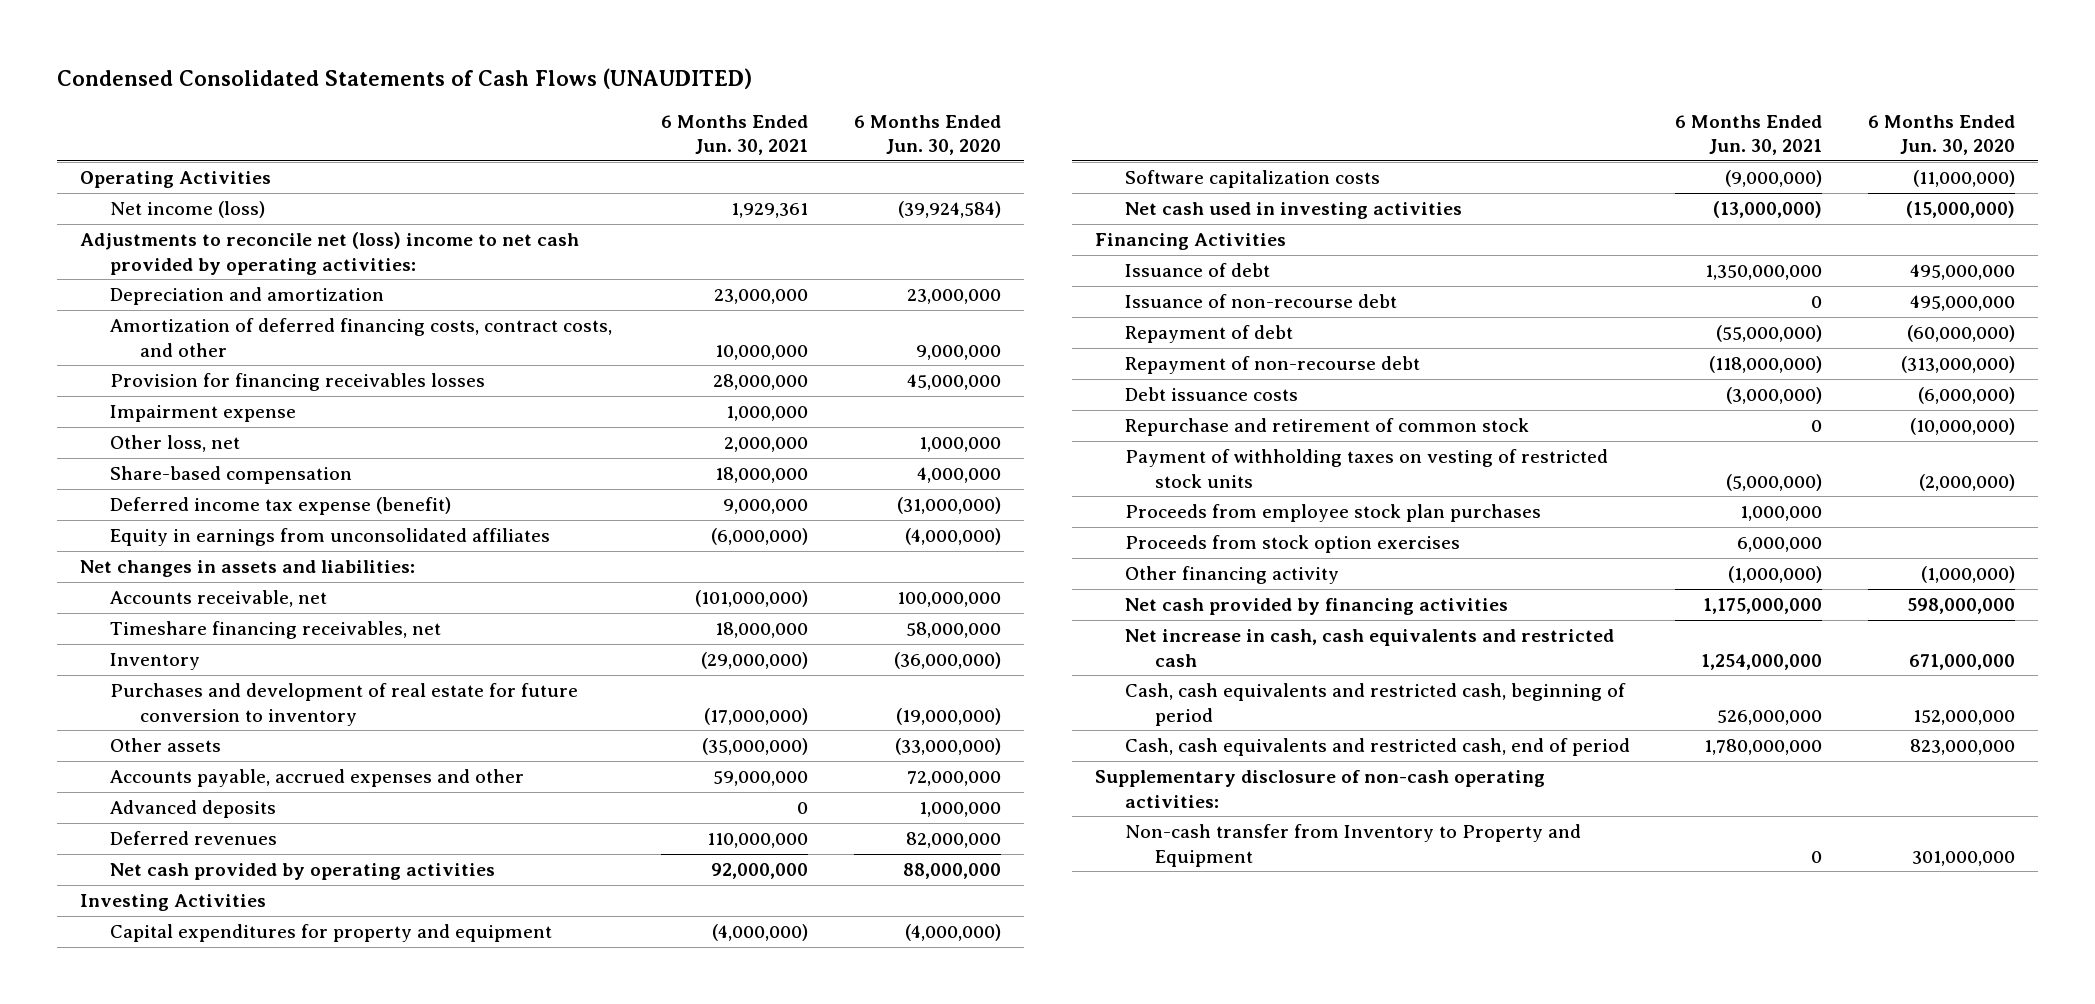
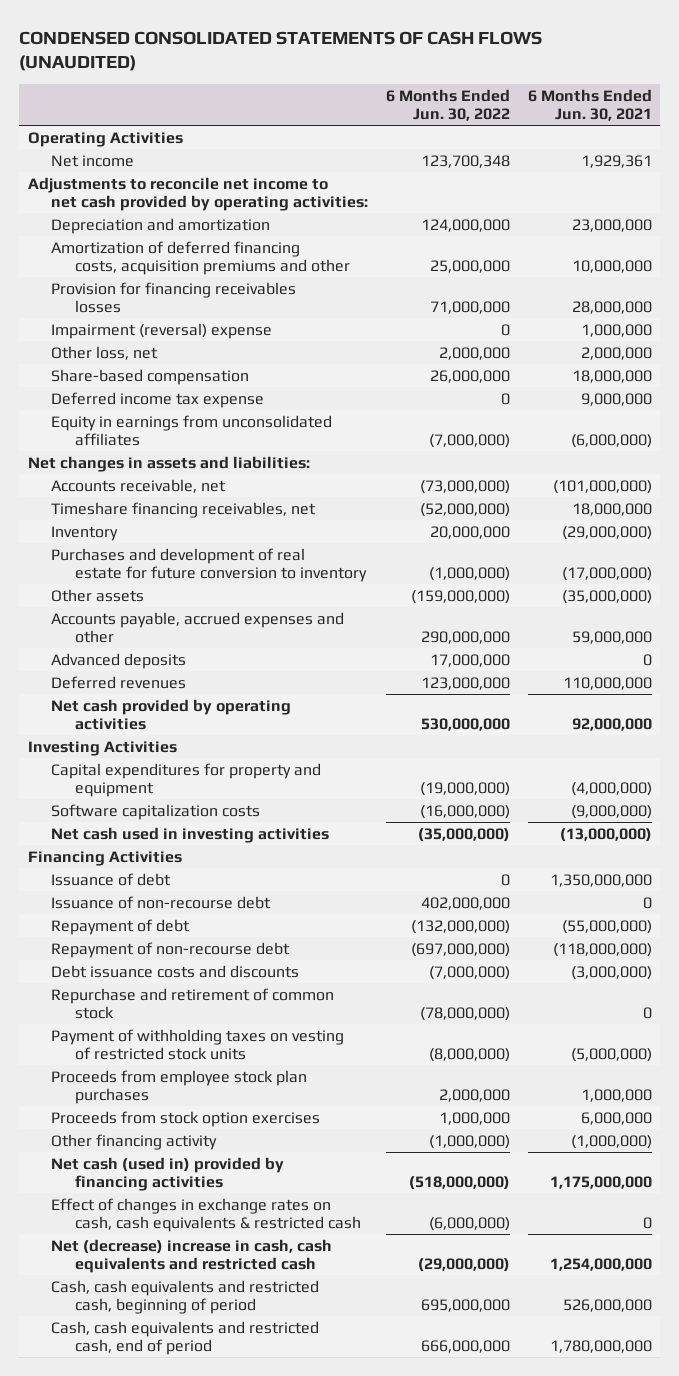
[56,68,752,90] Condensed Consolidated Statements of Cash Flows (UNAUDITED) -> [18,30,542,72] CONDENSED CONSOLIDATED STATEMENTS OF CASH FLOWS (UNAUDITED)
[853,114,1001,156] 6 Months Ended Jun. 30, 2020 -> none
none -> [385,88,510,122] 6 Months Ended Jun. 30, 2022
[109,201,265,219] Net income (loss) -> [51,154,135,167] Net income
[79,232,579,275] Adjustments to reconcile net (loss) income to net cash provided by operating activities: -> [27,176,369,211] Adjustments to reconcile net income to net cash provided by operating activities:
[109,318,612,357] Amortization of deferred financing costs, contract costs, and other -> [51,240,350,275] Amortization of deferred financing costs, acquisition premiums and other
[109,405,296,423] Impairment expense -> [51,322,273,339] Impairment (reversal) expense
[109,497,451,516] Deferred income tax expense (benefit) -> [51,391,265,408] Deferred income tax expense
[1124,387,1298,402] Debt issuance costs -> [51,964,300,978] Debt issuance costs and discounts
[1124,598,1508,616] Net cash provided by financing activities -> [51,1156,285,1191] Net cash (used in) provided by financing activities
none -> [51,1197,361,1232] Effect of changes in exchange rates on cash, cash equivalents & restricted cash
[1124,629,1614,667] Net increase in cash, cash equivalents and restricted cash -> [51,1238,333,1273] Net (decrease) increase in cash, cash equivalents and restricted cash
[1094,770,1545,808] Supplementary disclosure of non-cash operating activities: -> none
[1124,824,1581,867] Non-cash transfer from Inventory to Property and Equipment -> none

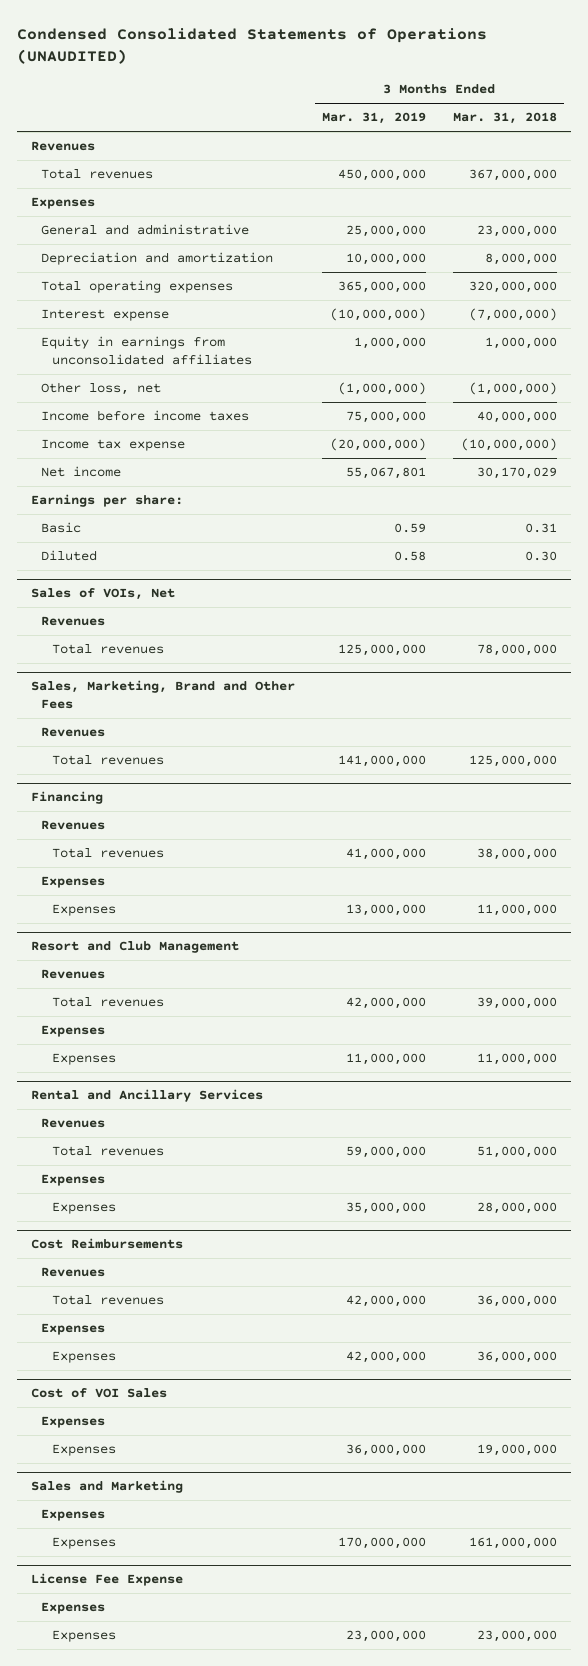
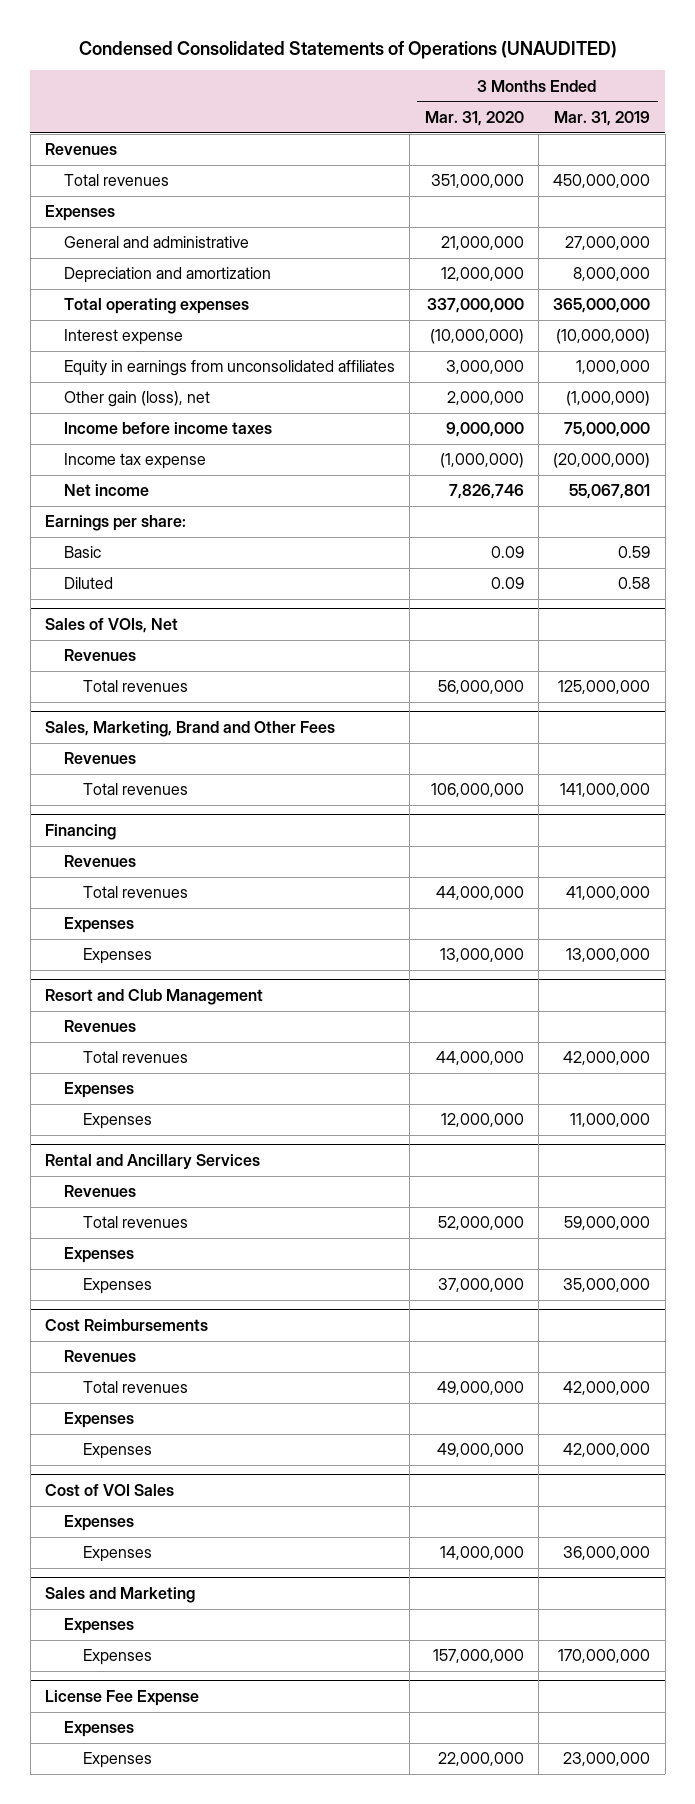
[453,112,558,125] Mar. 31, 2018 -> none
none -> [424,110,524,126] Mar. 31, 2020
[345,225,426,238] 25,000,000 -> [565,236,651,251] 27,000,000
[345,253,426,266] 10,000,000 -> [573,267,651,282] 8,000,000
[41,382,162,396] Other loss, net -> [63,391,210,408] Other gain (loss), net

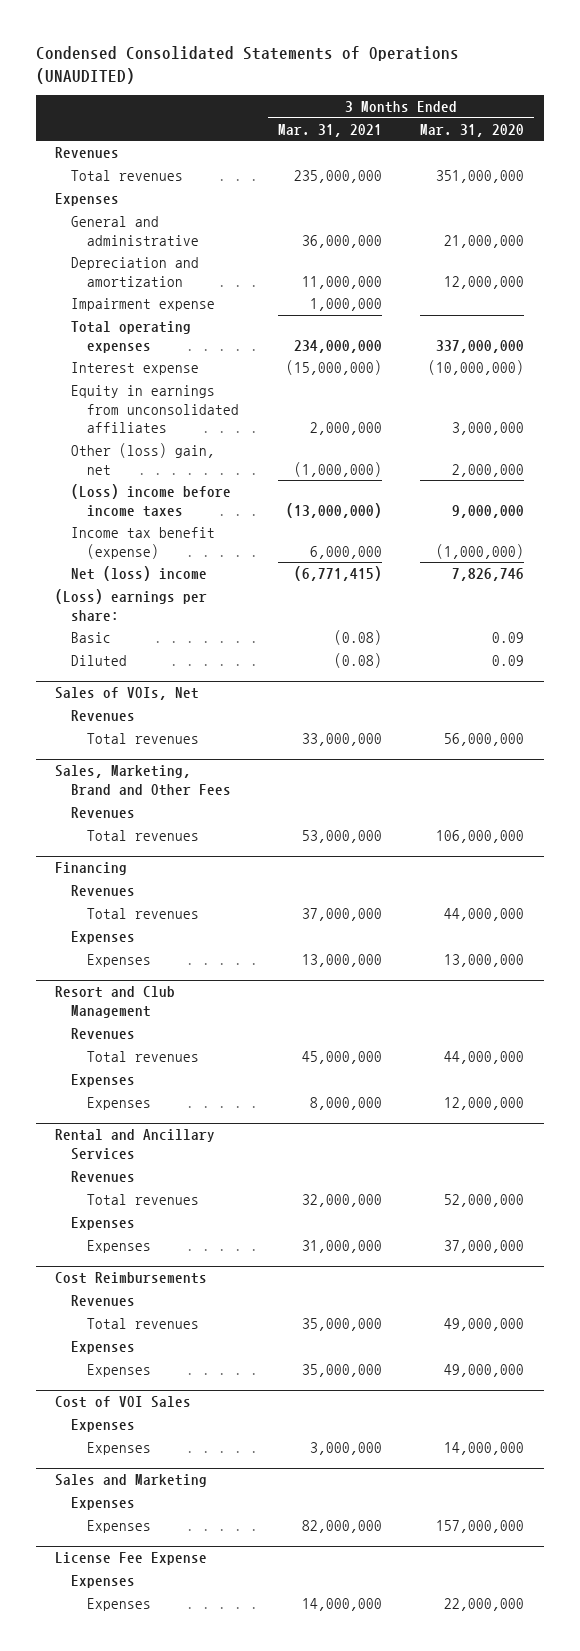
[554,110,651,126] Mar. 31, 2019 -> none
none -> [277,123,382,137] Mar. 31, 2021
none -> [71,297,216,311] Impairment expense
[63,391,210,408] Other gain (loss), net -> [71,442,216,475] Other (loss) gain, net
[63,422,272,435] Income before income taxes -> [71,483,232,517] (Loss) income before income taxes
[63,453,206,470] Income tax expense -> [71,526,216,559] Income tax benefit (expense)
[63,484,149,497] Net income -> [71,565,208,581] Net (loss) income
[45,515,187,532] Earnings per share: -> [55,588,208,621] (Loss) earnings per share:

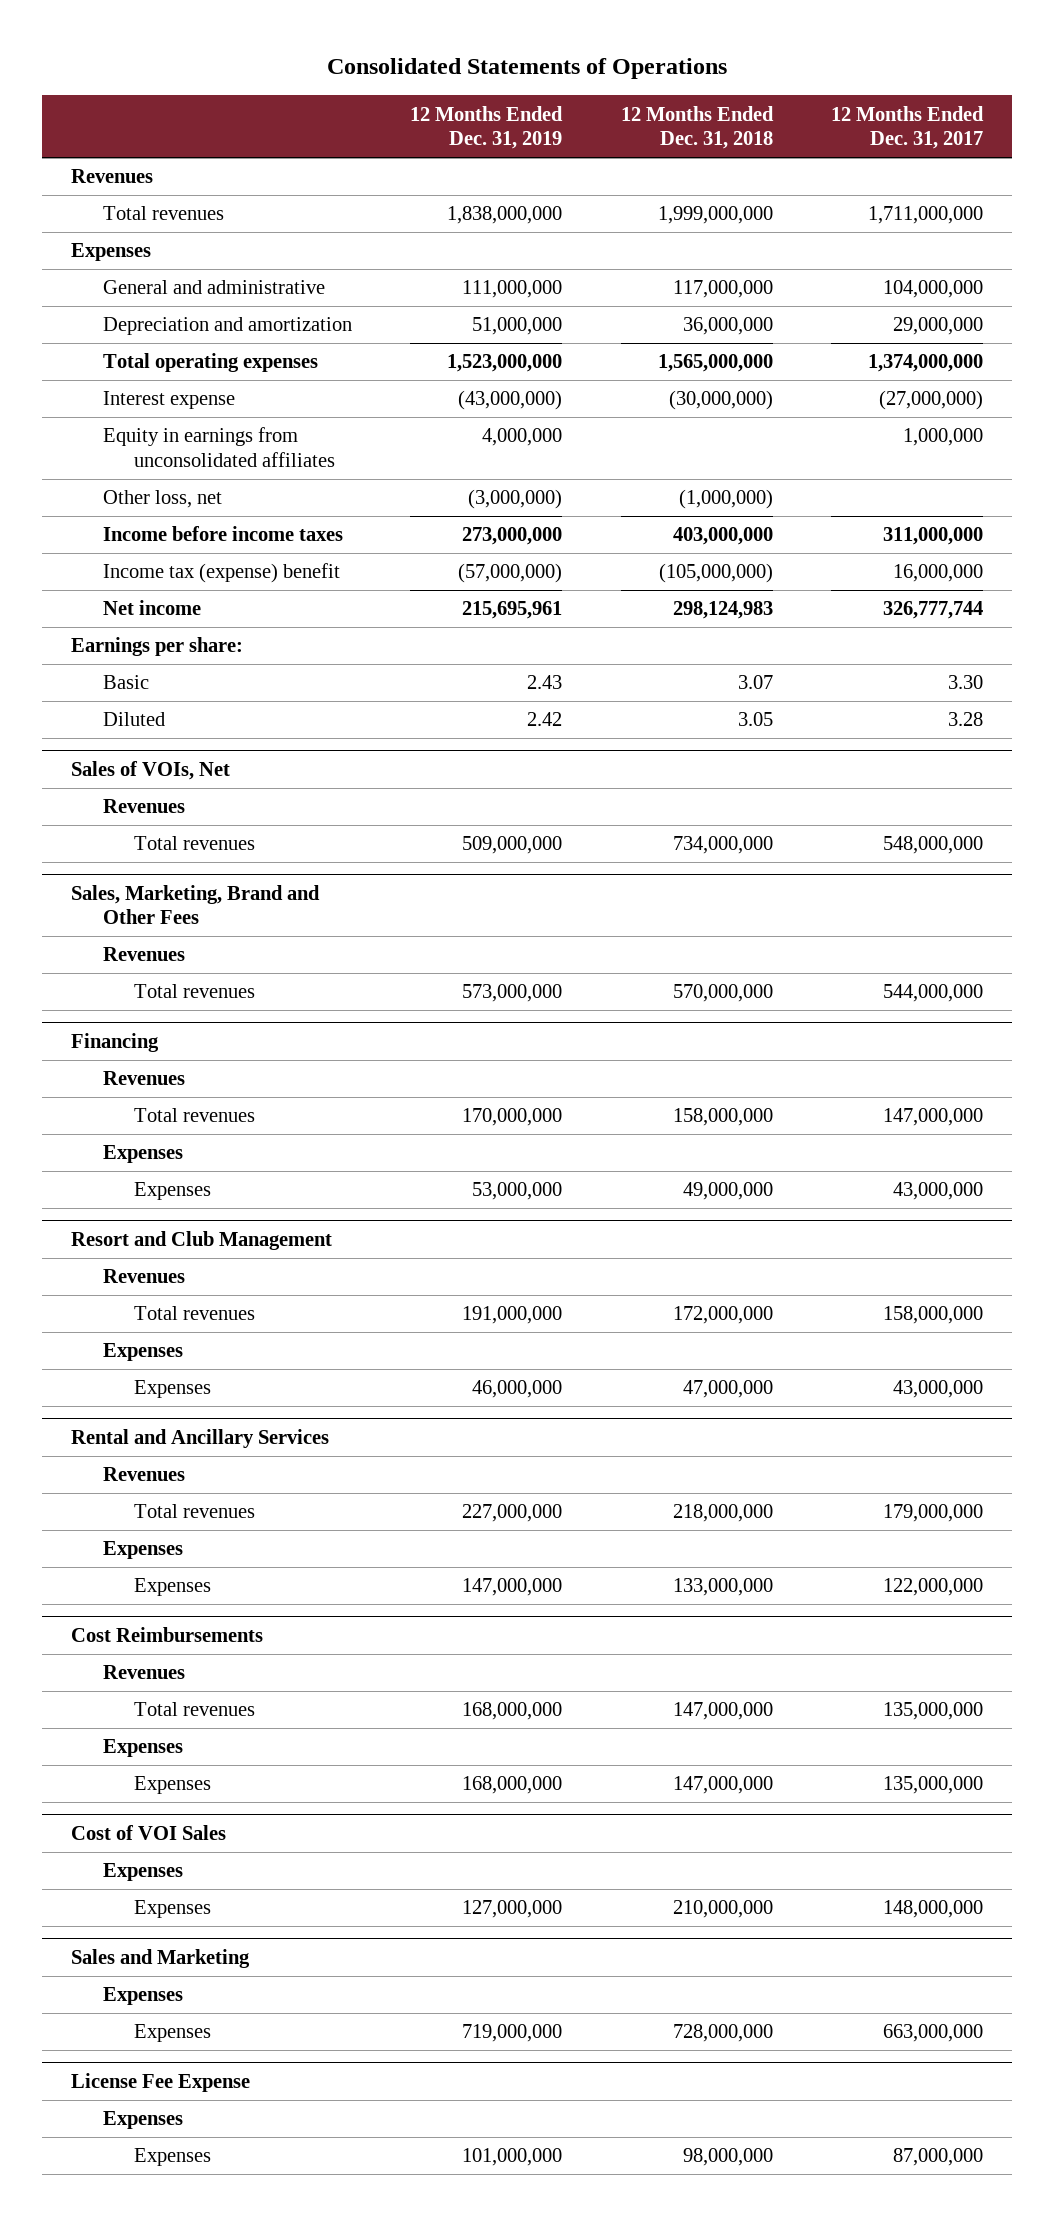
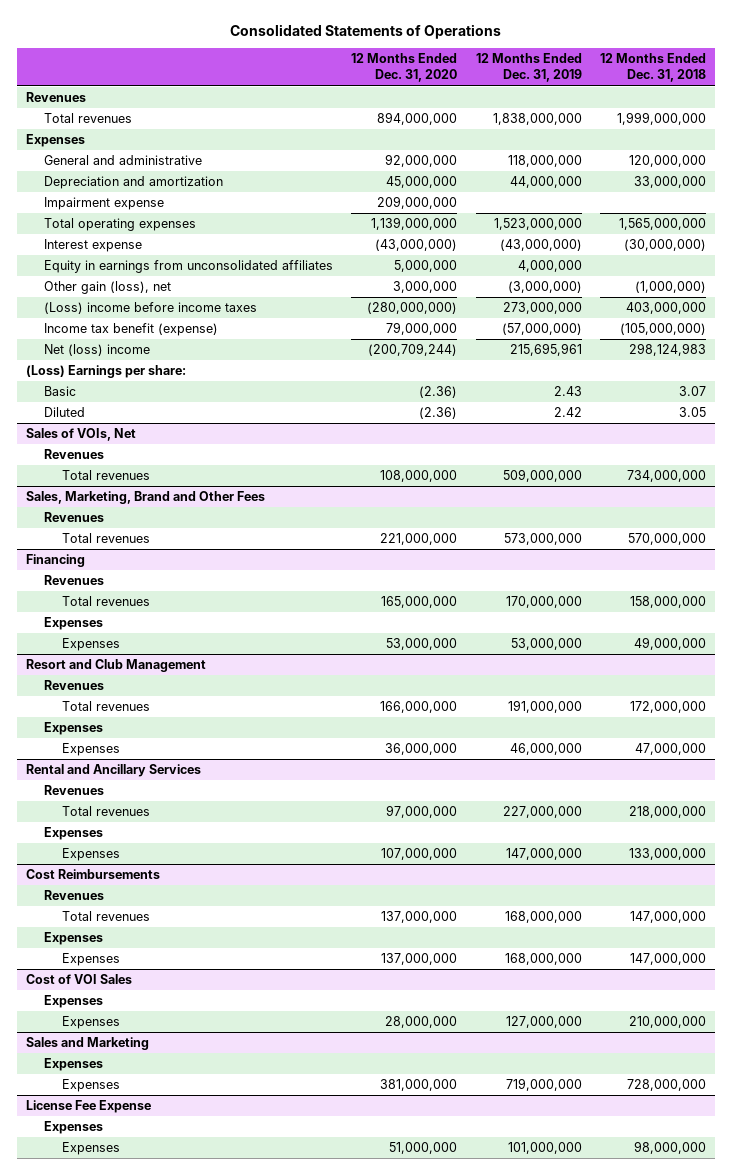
[831,105,985,150] 12 Months Ended Dec. 31, 2017 -> none
none -> [351,53,458,83] 12 Months Ended Dec. 31, 2020
[462,280,563,299] 111,000,000 -> [507,155,582,168] 118,000,000
[672,280,773,299] 117,000,000 -> [628,155,706,168] 120,000,000
[472,317,563,336] 51,000,000 -> [509,176,582,189] 44,000,000
[682,317,773,336] 36,000,000 -> [633,176,706,189] 33,000,000
none -> [44,197,165,211] Impairment expense
[102,490,222,509] Other loss, net -> [44,281,172,295] Other gain (loss), net
[102,526,343,542] Income before income taxes -> [44,302,258,315] (Loss) income before income taxes
[102,563,340,584] Income tax (expense) benefit -> [44,323,219,337] Income tax benefit (expense)
[102,600,201,616] Net income -> [44,344,151,357] Net (loss) income
[71,637,244,657] Earnings per share: -> [26,365,187,379] (Loss) Earnings per share:

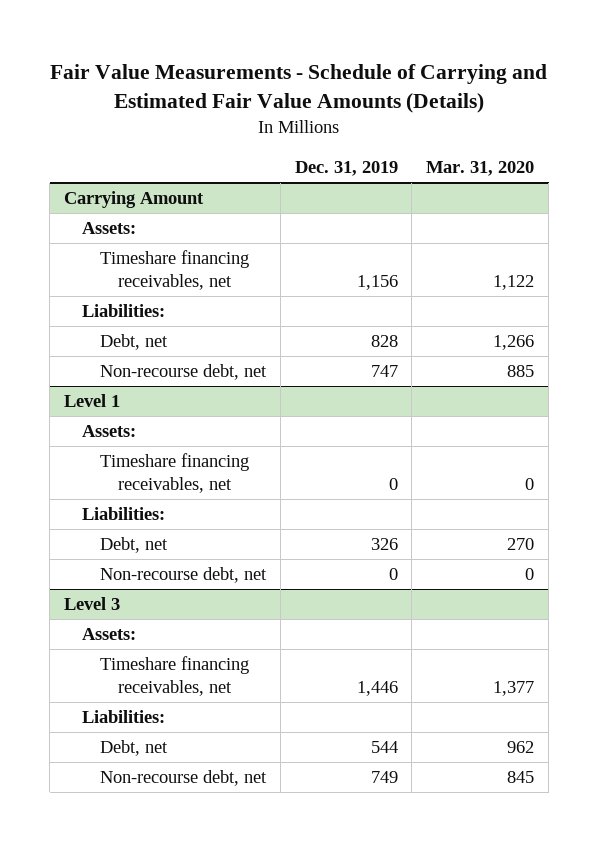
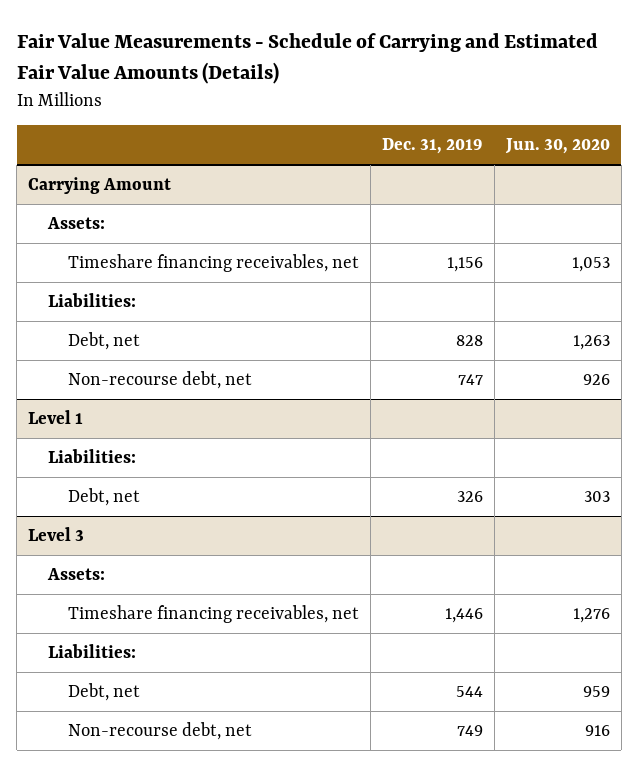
[426,160,535,176] Mar. 31, 2020 -> none
none -> [504,138,610,155] Jun. 30, 2020
[82,425,137,438] Assets: -> none
[100,453,250,493] Timeshare financing receivables, net -> none
[100,567,268,584] Non-recourse debt, net -> none

